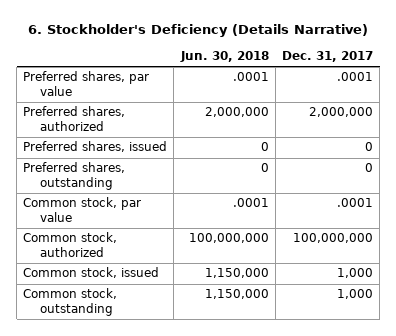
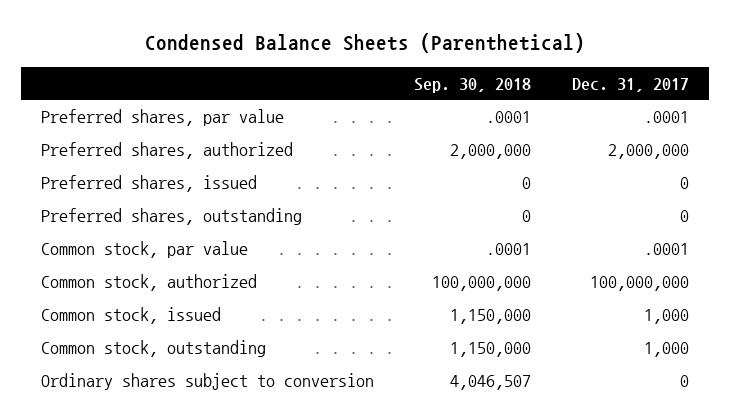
[28,24,369,38] 6. Stockholder's Deficiency (Details Narrative) -> [144,32,585,53] Condensed Balance Sheets (Parenthetical)
[179,51,269,63] Jun. 30, 2018 -> none
none -> [414,77,532,93] Sep. 30, 2018
none -> [41,373,375,391] Ordinary shares subject to conversion

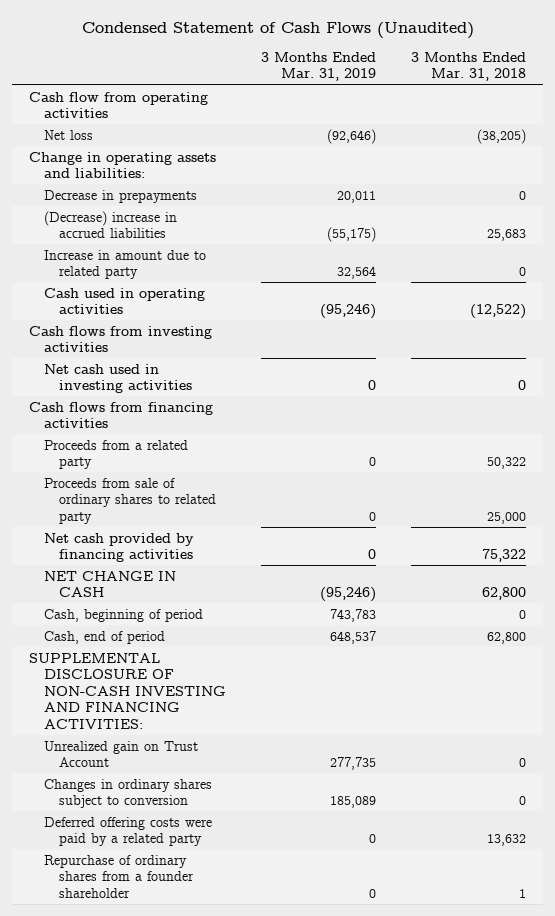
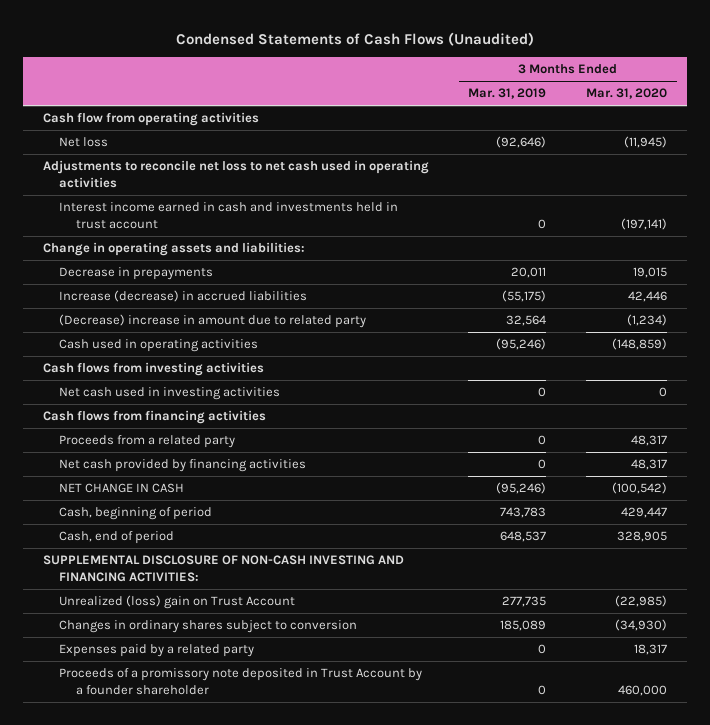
[81,21,474,39] Condensed Statement of Cash Flows (Unaudited) -> [175,31,534,46] Condensed Statements of Cash Flows (Unaudited)
[410,51,526,82] 3 Months Ended Mar. 31, 2018 -> none
none -> [585,88,667,100] Mar. 31, 2020
none -> [43,160,430,189] Adjustments to reconcile net loss to net cash used in operating activities
none -> [59,202,399,230] Interest income earned in cash and investments held in trust account
[44,210,178,239] (Decrease) increase in accrued liabilities -> [59,290,308,303] Increase (decrease) in accrued liabilities
[44,249,207,280] Increase in amount due to related party -> [59,314,367,329] (Decrease) increase in amount due to related party
[44,477,217,524] Proceeds from sale of ordinary shares to related party -> none
[44,740,199,768] Unrealized gain on Trust Account -> [59,595,296,610] Unrealized (loss) gain on Trust Account
[44,854,195,898] Repurchase of ordinary shares from a founder shareholder -> none
[44,816,213,847] Deferred offering costs were paid by a related party -> [59,644,255,658] Expenses paid by a related party
none -> [59,668,423,696] Proceeds of a promissory note deposited in Trust Account by a founder shareholder

